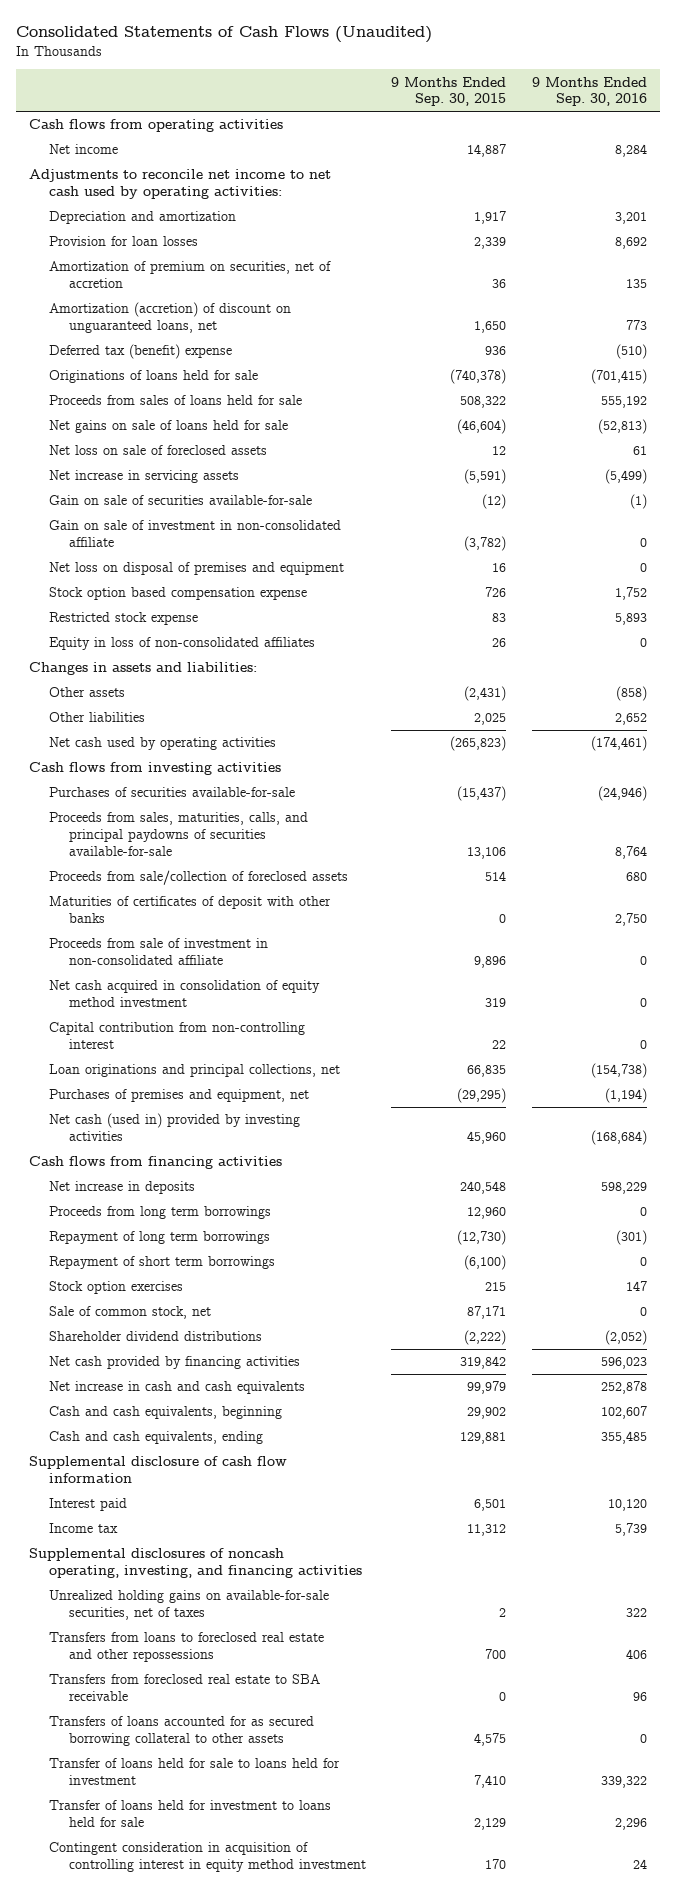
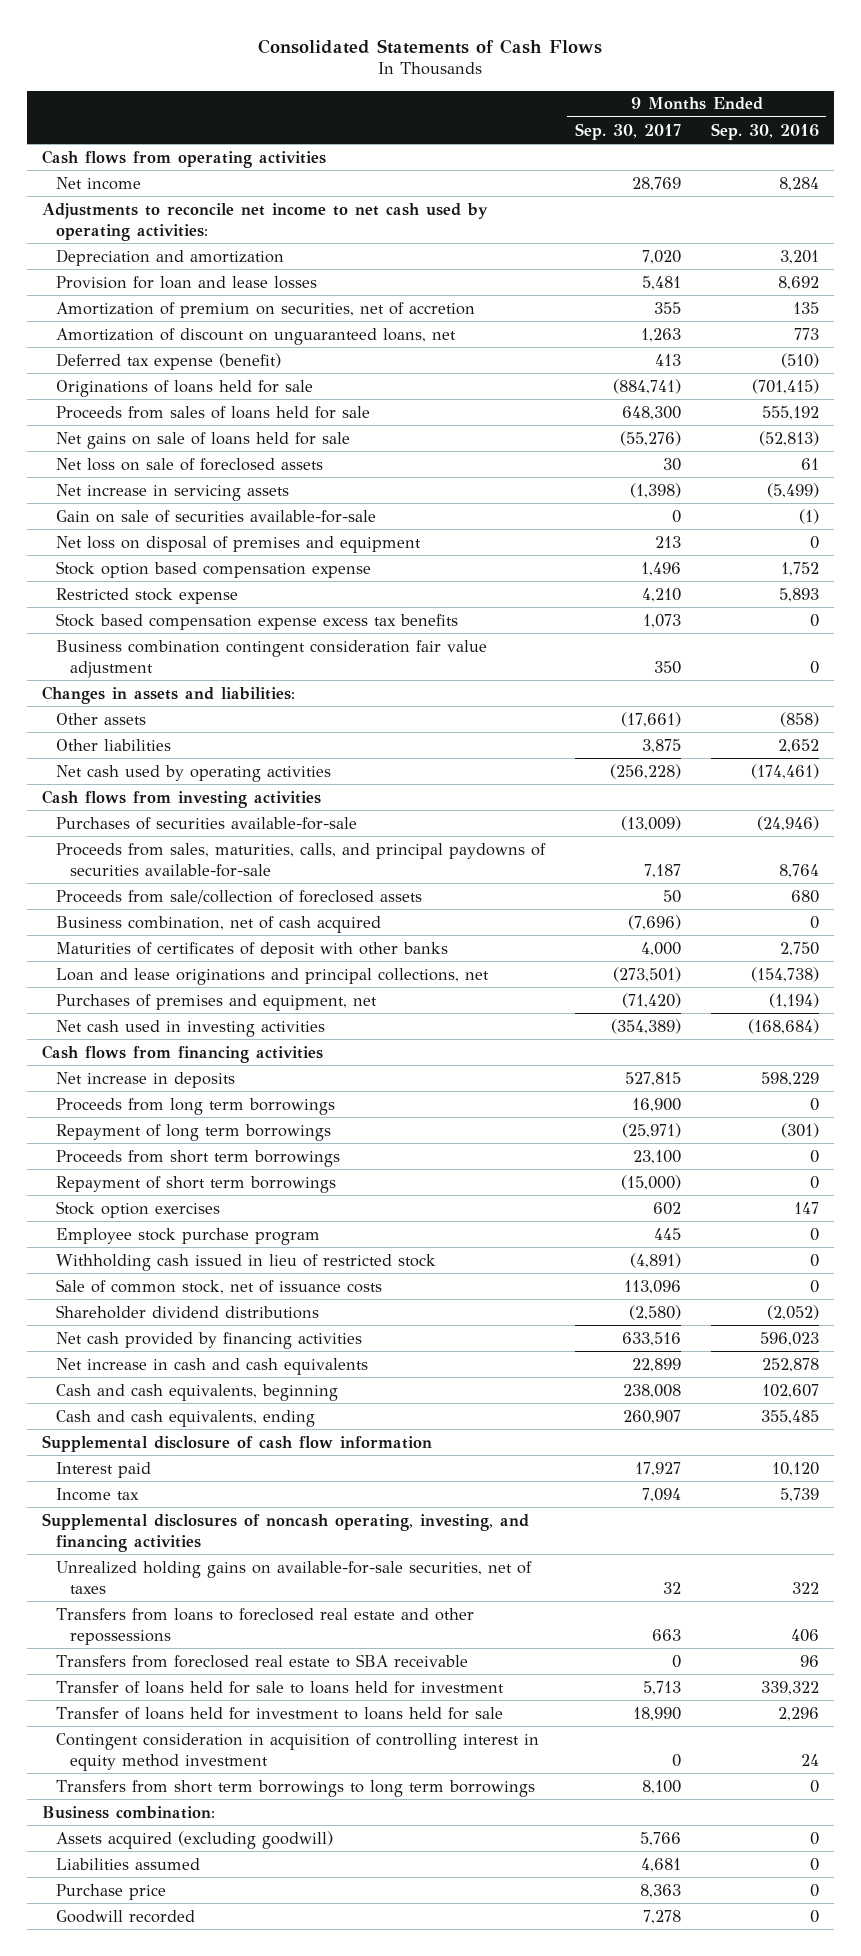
[15,26,432,44] Consolidated Statements of Cash Flows (Unaudited) -> [258,38,603,54] Consolidated Statements of Cash Flows
[391,76,507,107] 9 Months Ended Sep. 30, 2015 -> none
none -> [574,122,681,140] Sep. 30, 2017
[48,236,198,247] Provision for loan losses -> [56,275,318,289] Provision for loan and lease losses
[48,302,291,334] Amortization (accretion) of discount on unguaranteed loans, net -> [56,327,457,345] Amortization of discount on unguaranteed loans, net
[48,344,232,360] Deferred tax (benefit) expense -> [56,352,282,370] Deferred tax expense (benefit)
[48,520,341,548] Gain on sale of investment in non-consolidated affiliate -> none
[48,637,315,651] Equity in loss of non-consolidated affiliates -> none
none -> [56,612,459,630] Stock based compensation expense excess tax benefits
none -> [56,639,488,678] Business combination contingent consideration fair value adjustment
none -> [56,915,382,933] Business combination, net of cash acquired
[48,938,268,966] Proceeds from sale of investment in non-consolidated affiliate -> none
[48,980,320,1008] Net cash acquired in consolidation of equity method investment -> none
[48,1022,305,1050] Capital contribution from non-controlling interest -> none
[48,1064,340,1078] Loan originations and principal collections, net -> [56,967,490,985] Loan and lease originations and principal collections, net
[48,1113,300,1142] Net cash (used in) provided by investing activities -> [56,1019,326,1037] Net cash used in investing activities
none -> [56,1149,341,1167] Proceeds from short term borrowings
none -> [56,1227,321,1245] Employee stock purchase program
none -> [56,1253,437,1271] Withholding cash issued in lieu of restricted stock
[48,1306,211,1320] Sale of common stock, net -> [56,1278,383,1294] Sale of common stock, net of issuance costs
[48,1716,314,1747] Transfers of loans accounted for as secured borrowing collateral to other assets -> none
none -> [56,1779,536,1797] Transfers from short term borrowings to long term borrowings
none -> [42,1805,216,1819] Business combination:
none -> [56,1830,334,1849] Assets acquired (excluding goodwill)
none -> [56,1857,201,1870] Liabilities assumed
none -> [56,1883,167,1900] Purchase price
none -> [56,1909,196,1923] Goodwill recorded

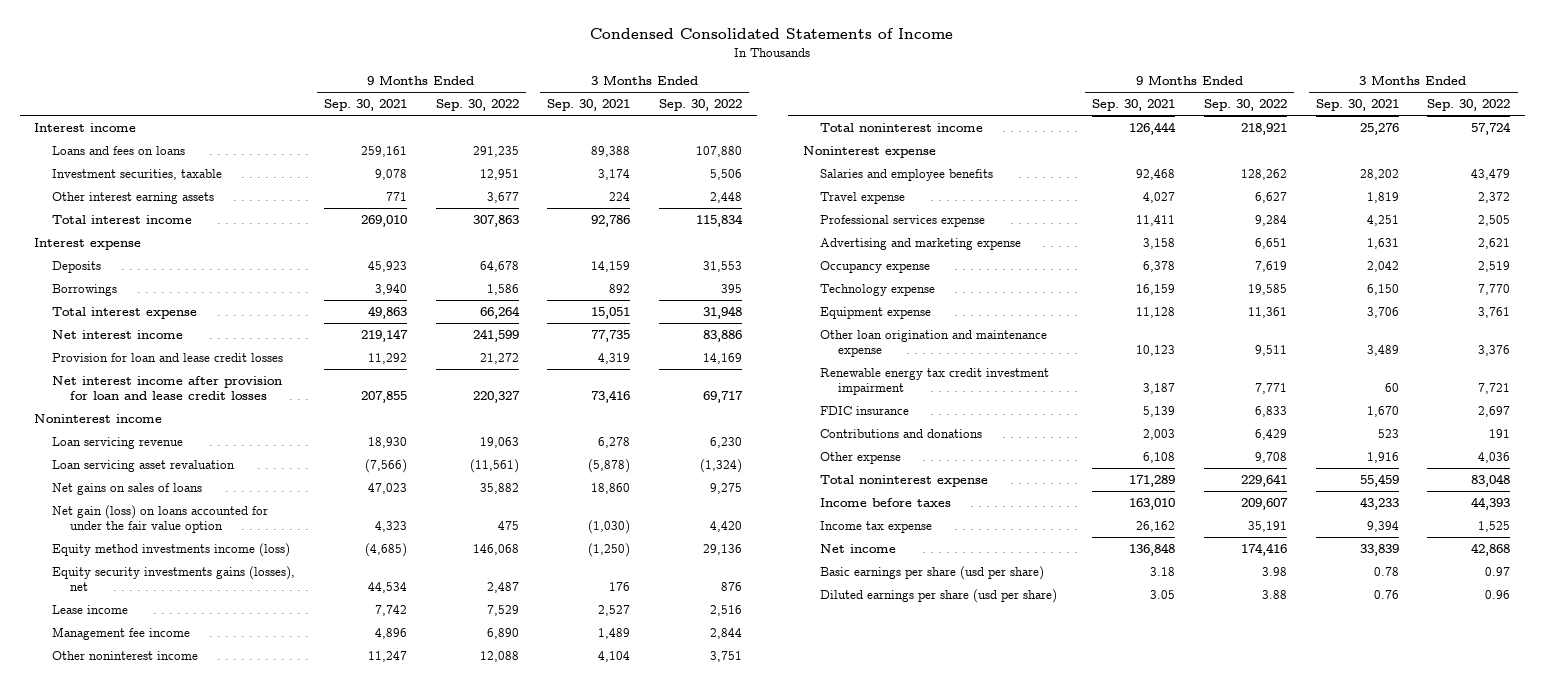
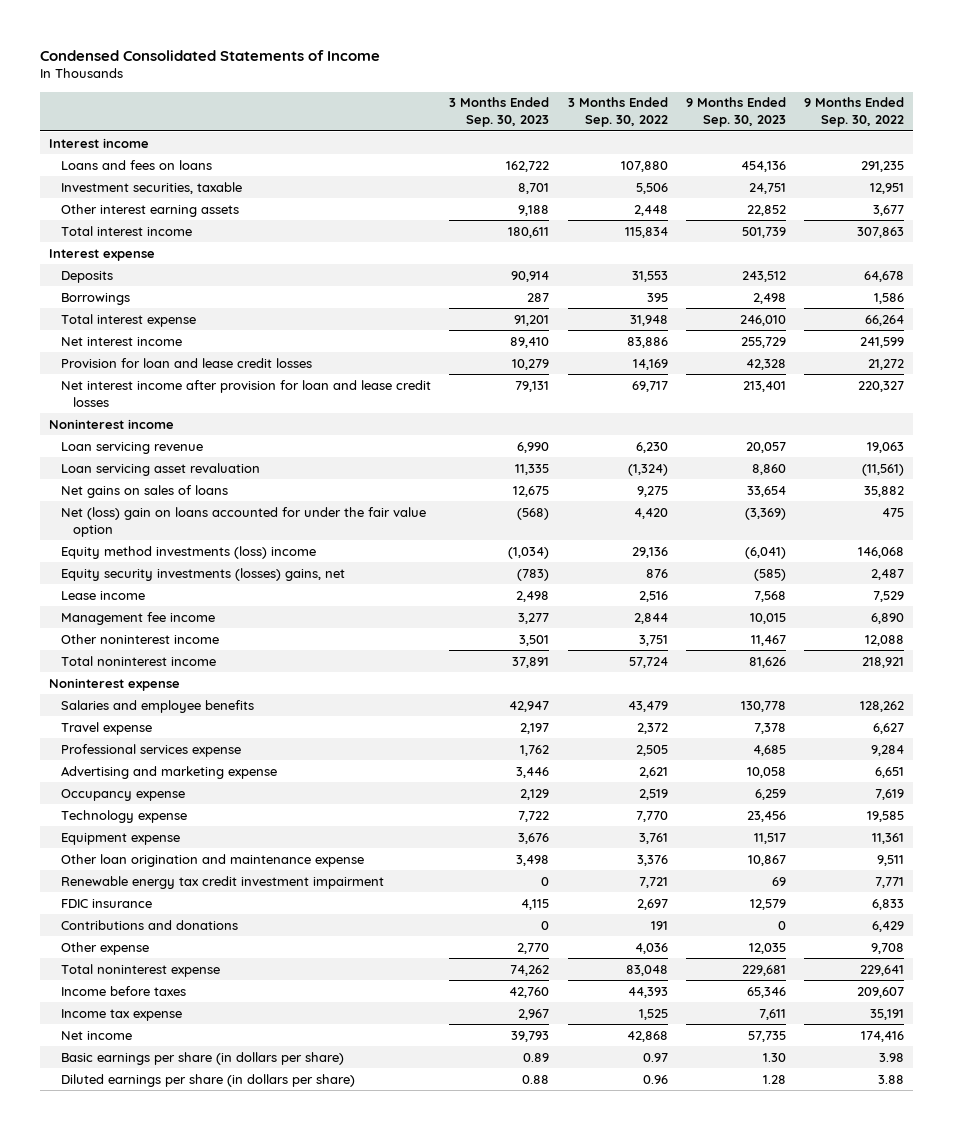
[323,98,407,111] Sep. 30, 2021 -> none
[547,98,631,111] Sep. 30, 2021 -> none
none -> [449,97,550,128] 3 Months Ended Sep. 30, 2023
none -> [685,97,786,128] 9 Months Ended Sep. 30, 2023
[51,504,268,534] Net gain (loss) on loans accounted for under the fair value option -> [61,506,427,537] Net (loss) gain on loans accounted for under the fair value option
[51,542,290,557] Equity method investments income (loss) -> [61,545,317,559] Equity method investments (loss) income
[51,565,295,592] Equity security investments gains (losses), net -> [61,567,346,581] Equity security investments (losses) gains, net
[820,565,1045,580] Basic earnings per share (usd per share) -> [61,1051,345,1065] Basic earnings per share (in dollars per share)
[820,588,1058,603] Diluted earnings per share (usd per share) -> [61,1073,356,1087] Diluted earnings per share (in dollars per share)

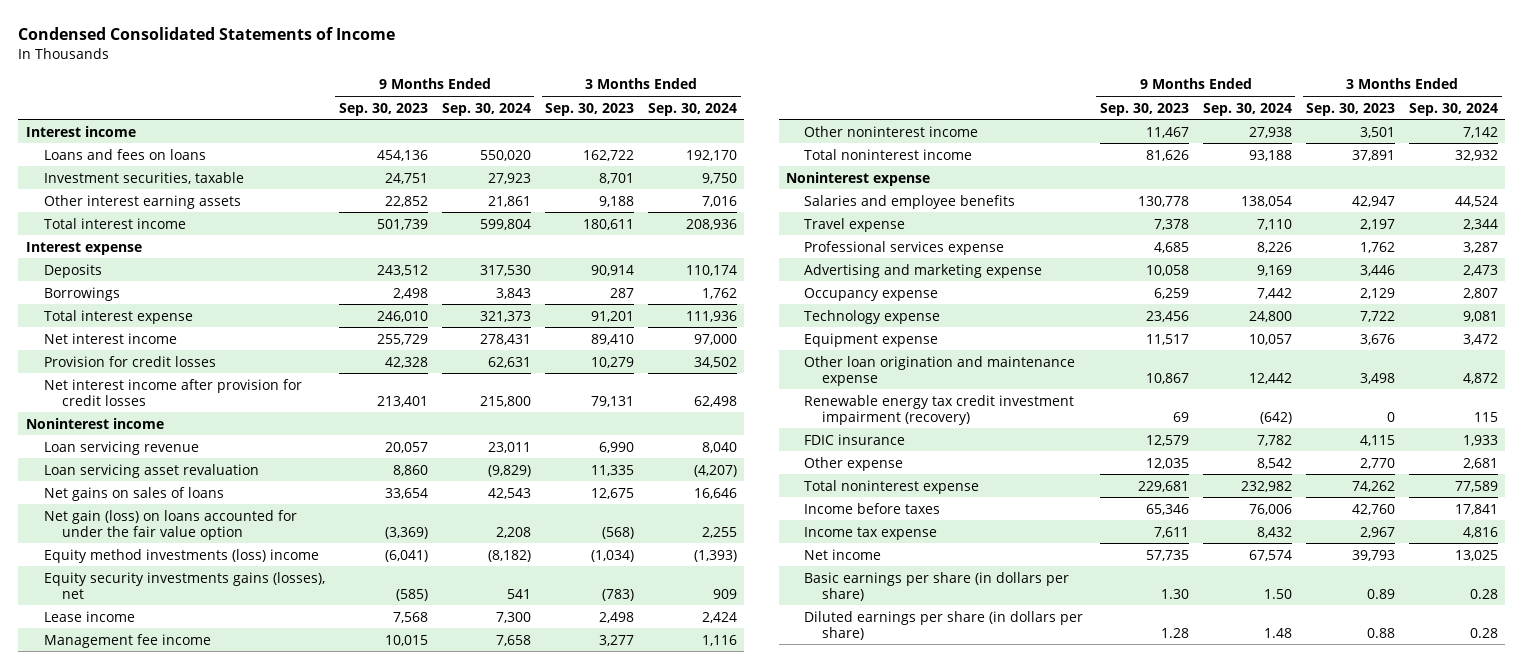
[567,97,668,128] 3 Months Ended Sep. 30, 2022 -> none
[804,97,905,128] 9 Months Ended Sep. 30, 2022 -> none
none -> [441,102,531,116] Sep. 30, 2024
none -> [648,102,738,116] Sep. 30, 2024
[61,357,313,368] Provision for loan and lease credit losses -> [43,355,216,367] Provision for credit losses
[61,379,432,407] Net interest income after provision for loan and lease credit losses -> [43,378,302,406] Net interest income after provision for credit losses
[61,506,427,537] Net (loss) gain on loans accounted for under the fair value option -> [43,509,297,540] Net gain (loss) on loans accounted for under the fair value option
[61,567,346,581] Equity security investments (losses) gains, net -> [43,571,325,599] Equity security investments gains (losses), net
[61,875,385,889] Renewable energy tax credit investment impairment -> [804,394,1075,425] Renewable energy tax credit investment impairment (recovery)
[61,919,239,930] Contributions and donations -> none

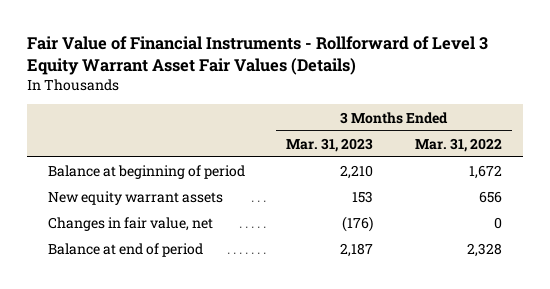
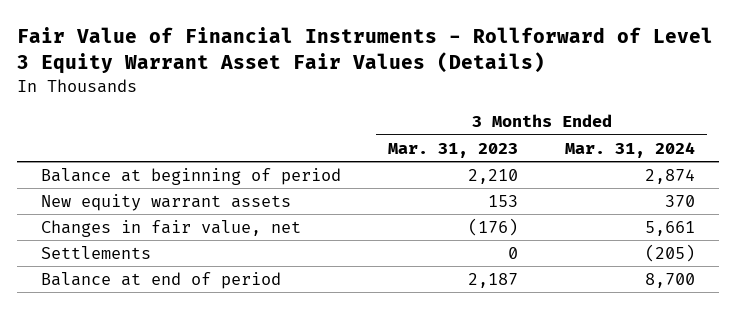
[414,137,502,152] Mar. 31, 2022 -> none
none -> [565,141,696,158] Mar. 31, 2024
none -> [41,246,152,260] Settlements

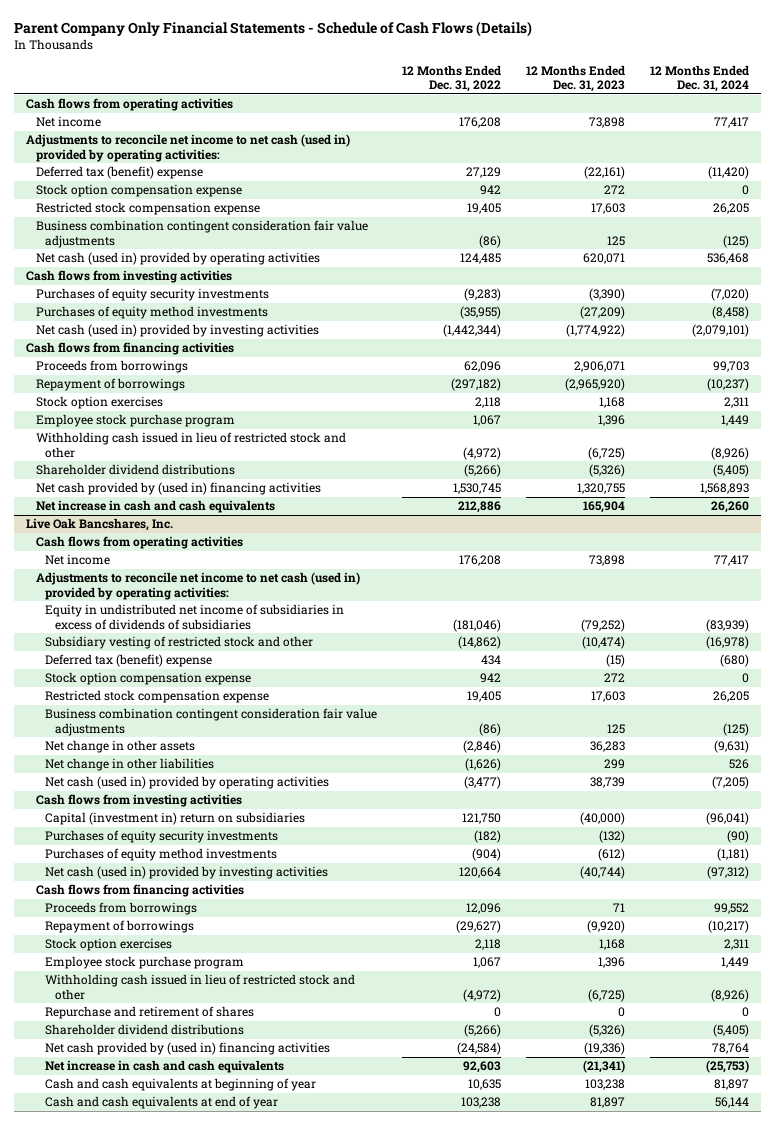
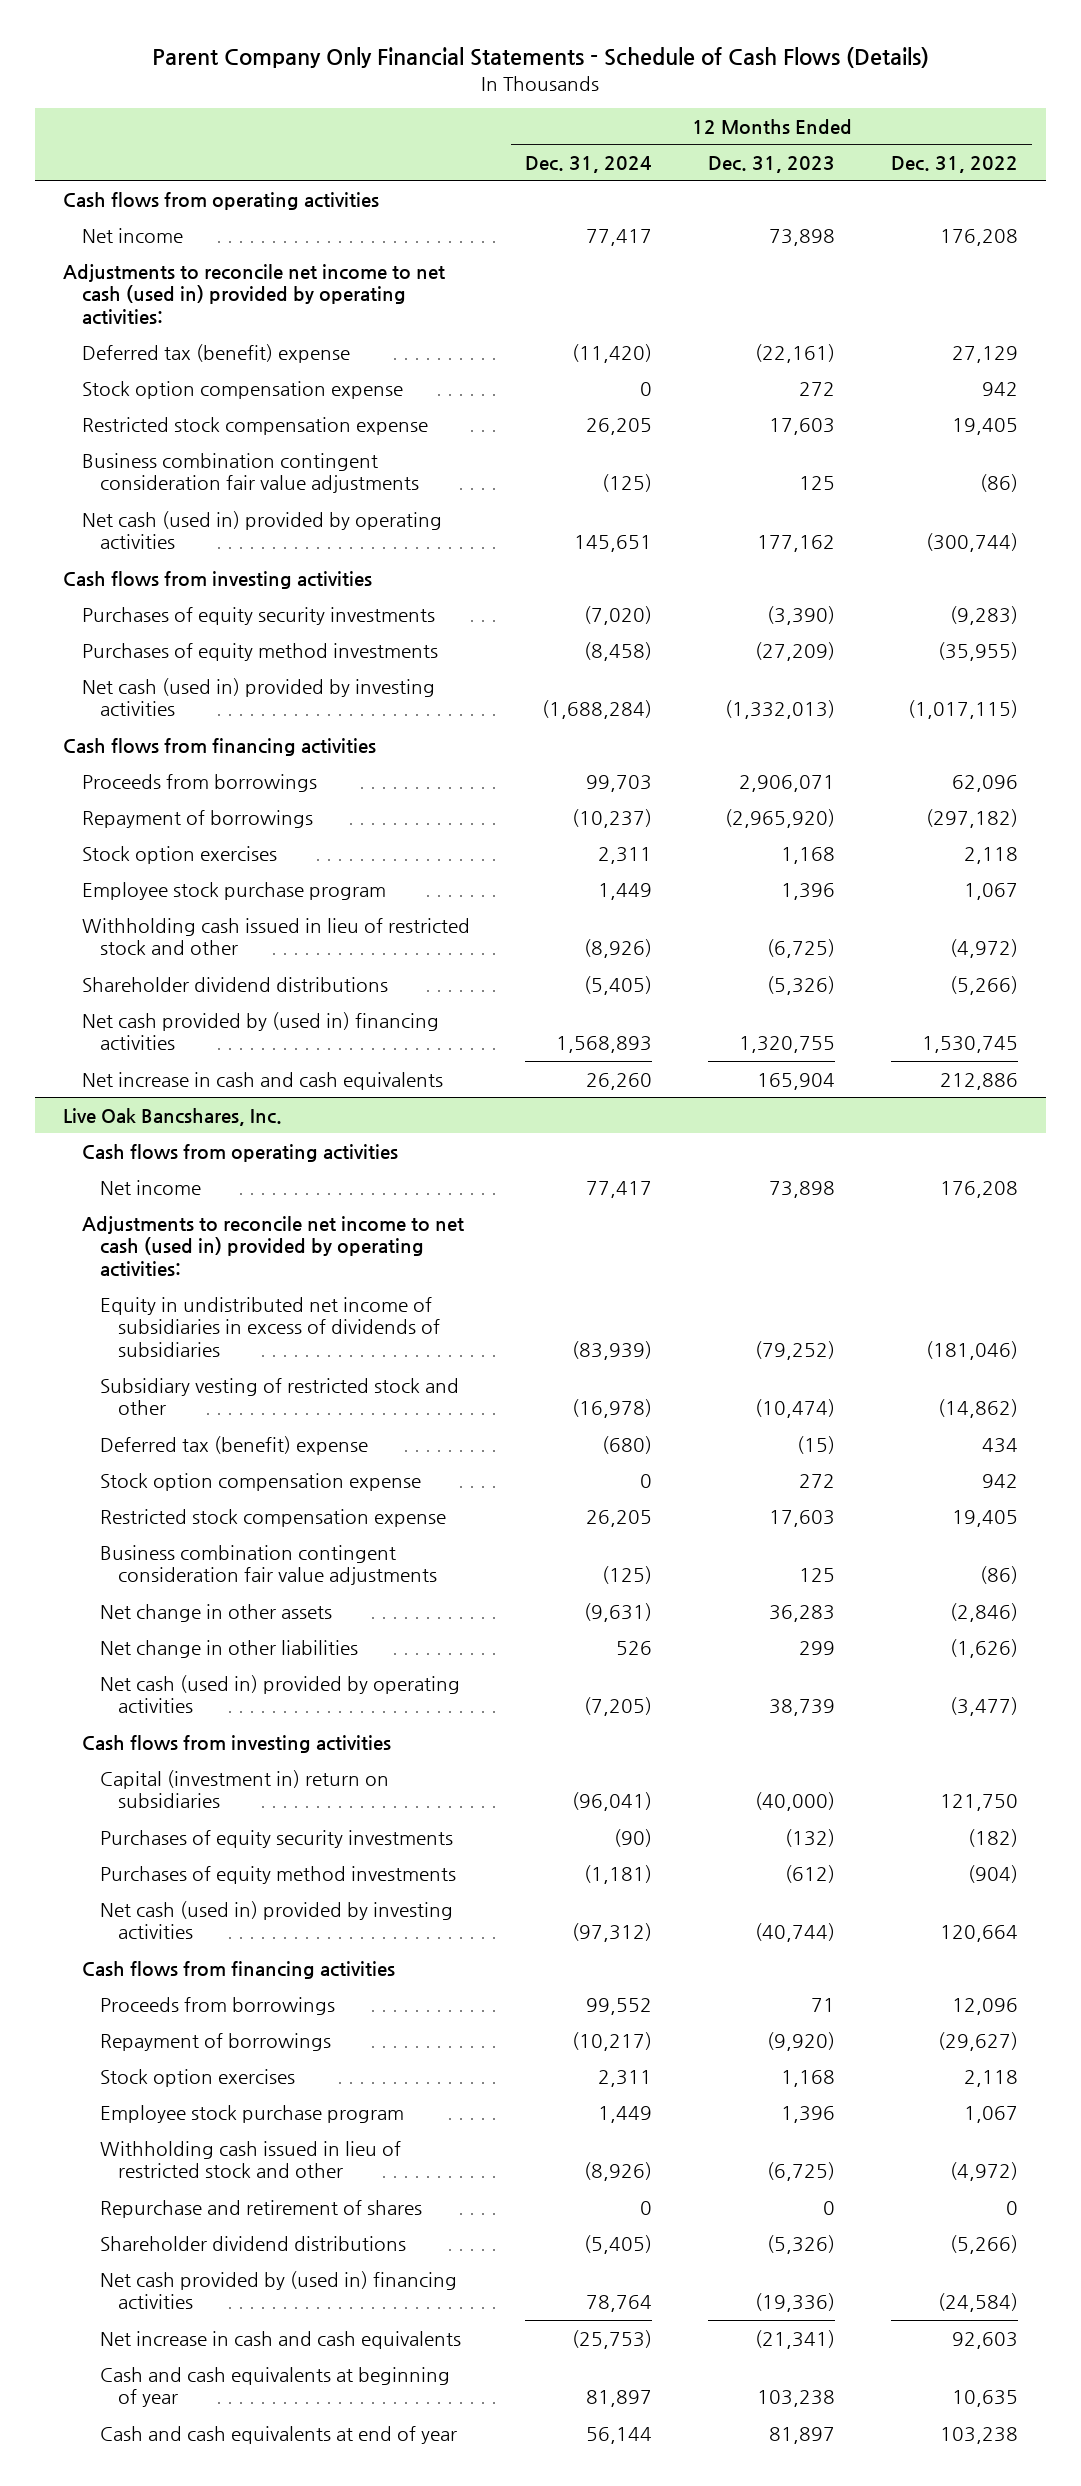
[460,253,502,265] 124,485 -> [925,533,1018,553] (300,744)
[582,253,625,265] 620,071 -> [757,535,836,553] 177,162
[706,253,749,265] 536,468 -> [574,535,653,553] 145,651
[443,324,502,338] (1,442,344) -> [907,700,1018,720] (1,017,115)
[565,324,625,338] (1,774,922) -> [725,700,836,720] (1,332,013)
[691,324,749,338] (2,079,101) -> [542,700,653,720] (1,688,284)

